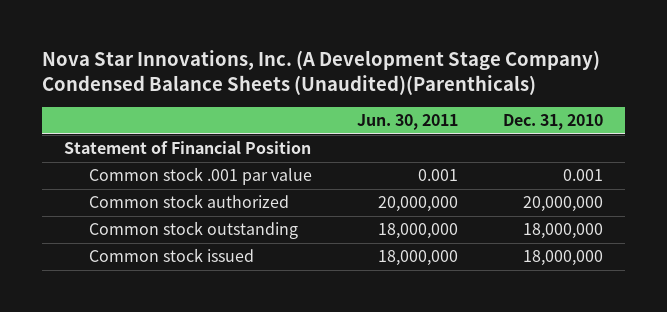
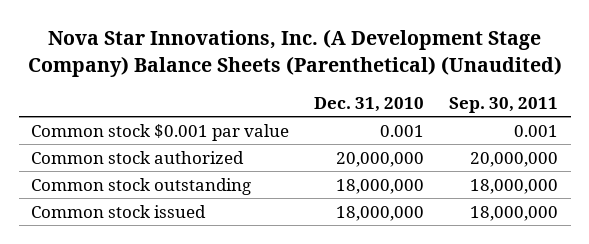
[41,50,600,96] Nova Star Innovations, Inc. (A Development Stage Company) Condensed Balance Sheets (Unaudited)(Parenthicals) -> [27,29,562,77] Nova Star Innovations, Inc. (A Development Stage Company) Balance Sheets (Parenthetical) (Unaudited)
[356,114,458,131] Jun. 30, 2011 -> none
none -> [449,96,559,113] Sep. 30, 2011
[64,141,312,155] Statement of Financial Position -> none
[88,167,312,186] Common stock .001 par value -> [31,123,290,141] Common stock $0.001 par value

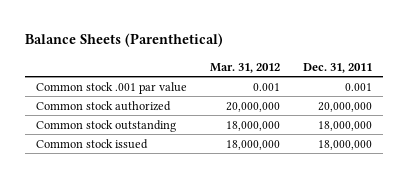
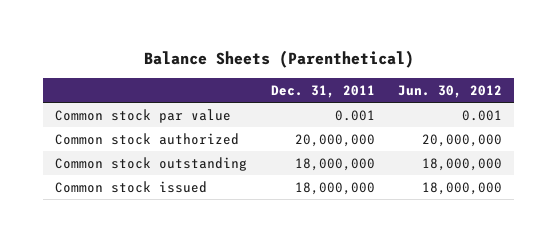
[210,62,281,73] Mar. 31, 2012 -> none
none -> [398,84,503,98] Jun. 30, 2012
[36,81,188,94] Common stock .001 par value -> [54,108,231,123] Common stock par value

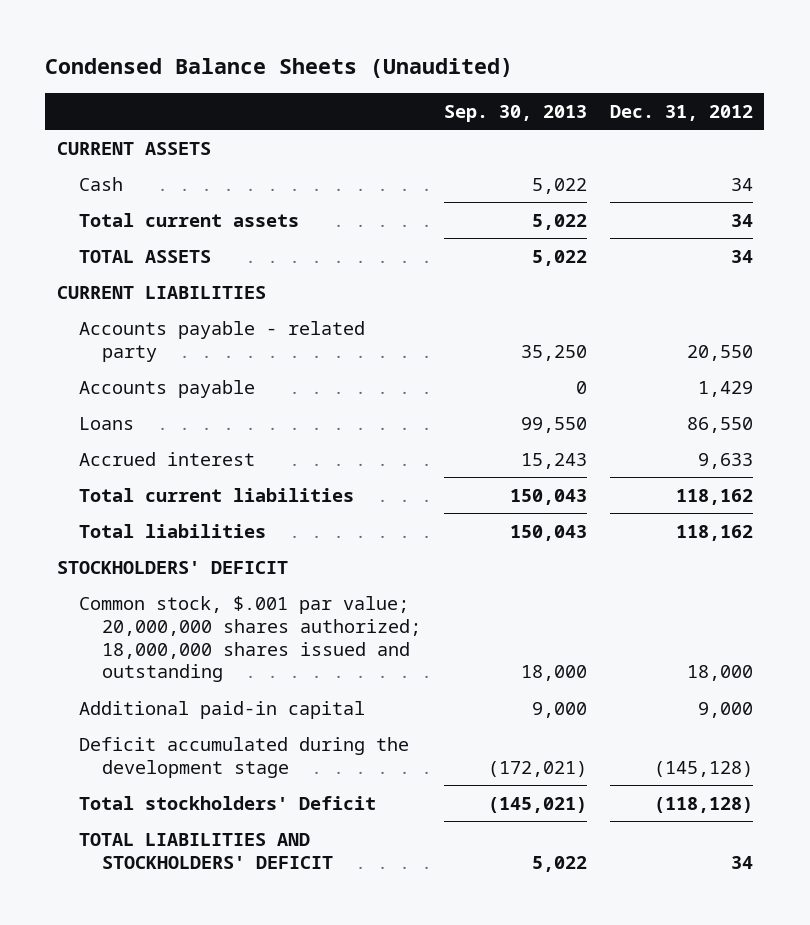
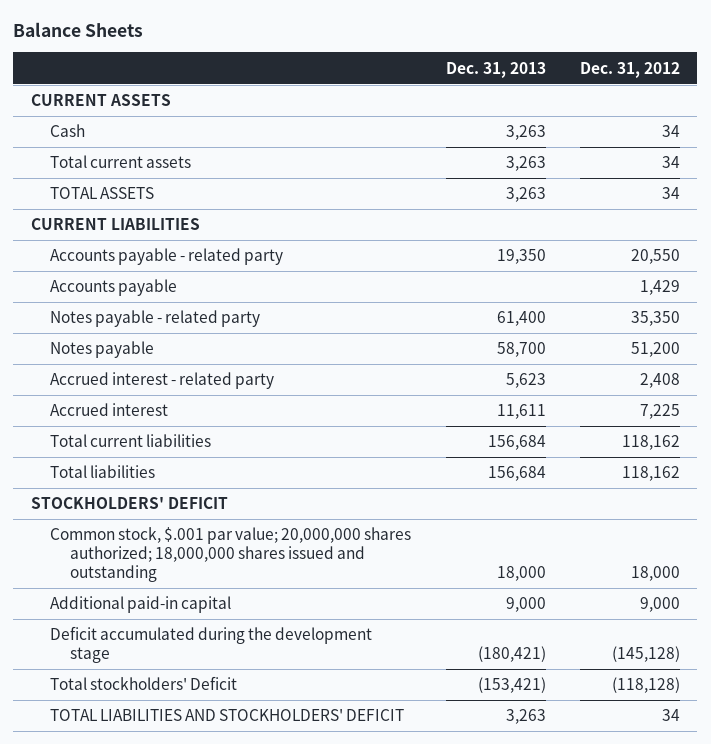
[45,58,514,79] Condensed Balance Sheets (Unaudited) -> [13,22,144,38] Balance Sheets
[443,104,587,122] Sep. 30, 2013 -> none
none -> [445,61,546,78] Dec. 31, 2013
[79,416,135,430] Loans -> none
none -> [50,310,261,328] Notes payable - related party
none -> [50,341,155,359] Notes payable
none -> [50,372,275,390] Accrued interest - related party
[697,452,753,469] 9,633 -> [639,404,680,420] 7,225

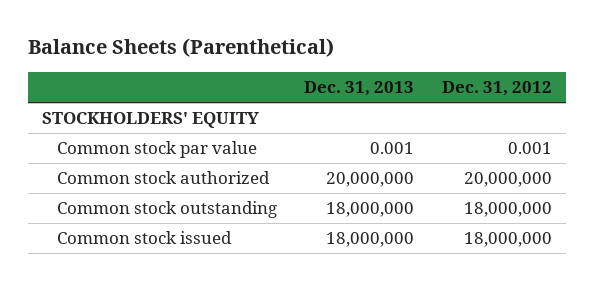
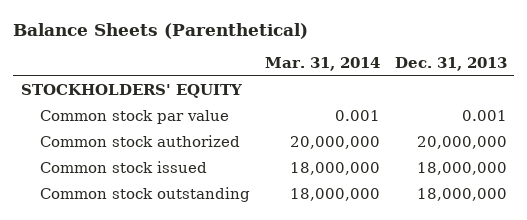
[441,81,552,97] Dec. 31, 2012 -> none
none -> [264,57,380,72] Mar. 31, 2014
[56,201,277,219] Common stock outstanding -> [39,187,250,203] Common stock outstanding

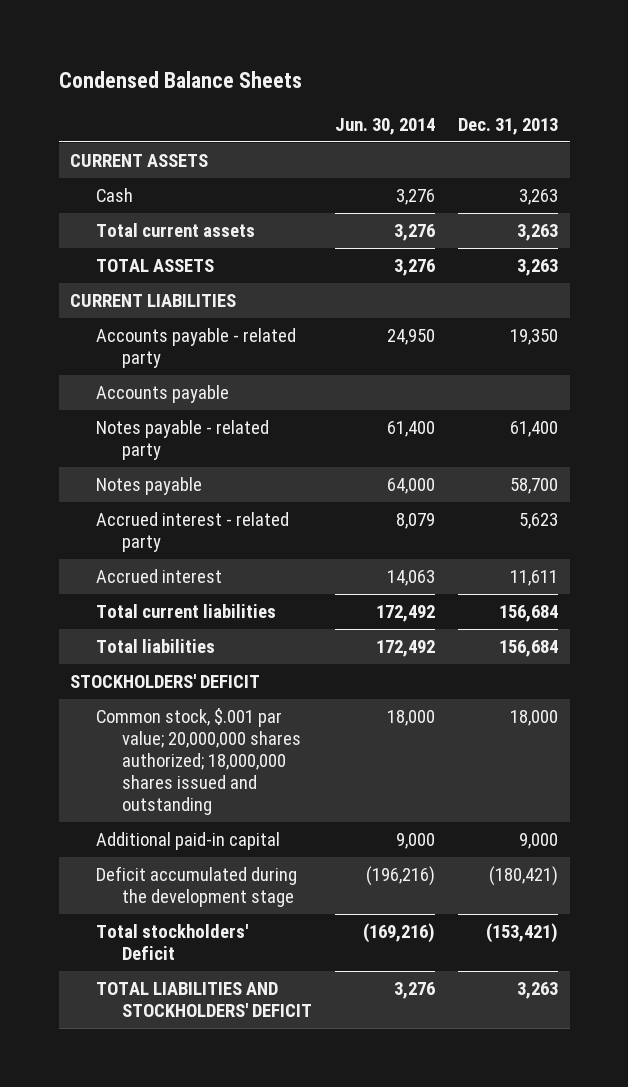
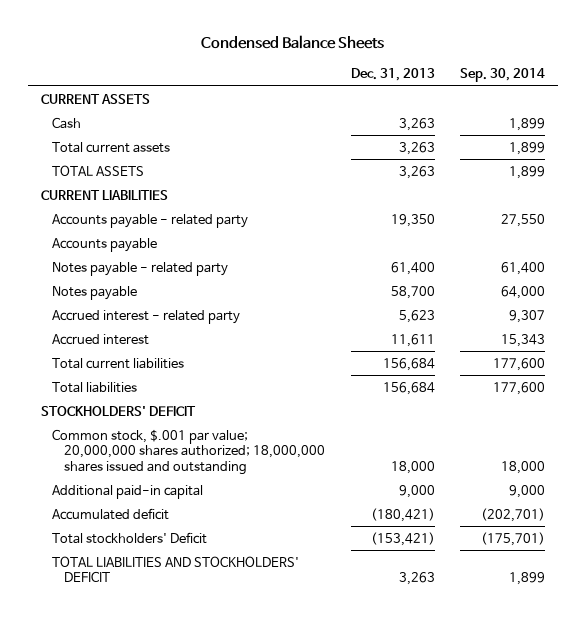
[334,117,435,135] Jun. 30, 2014 -> none
none -> [460,68,546,83] Sep. 30, 2014
[95,866,297,908] Deficit accumulated during the development stage -> [52,507,170,520] Accumulated deficit

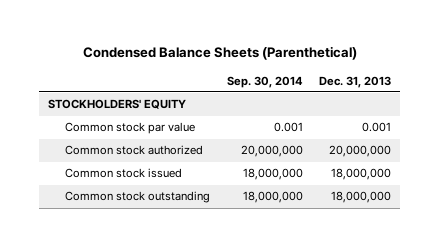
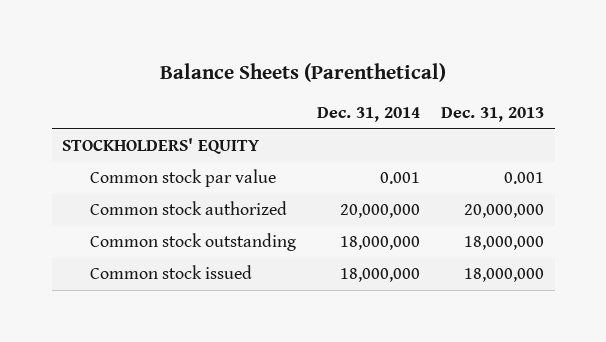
[82,46,357,61] Condensed Balance Sheets (Parenthetical) -> [160,63,447,83] Balance Sheets (Parenthetical)
[226,75,303,88] Sep. 30, 2014 -> none
none -> [316,107,420,123] Dec. 31, 2014
[64,168,182,179] Common stock issued -> [89,265,252,280] Common stock issued

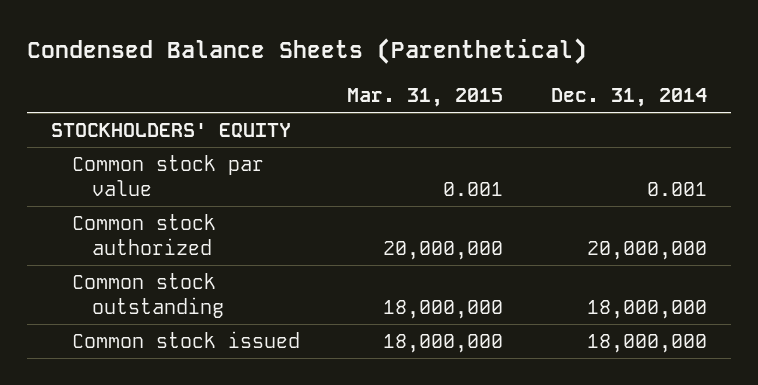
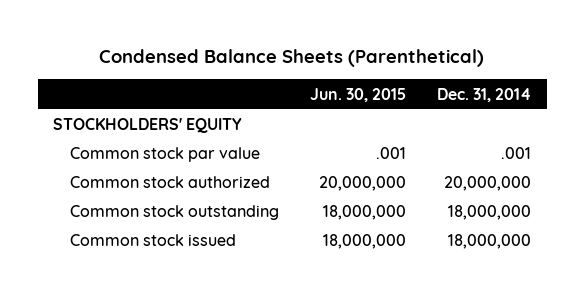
[347,88,504,108] Mar. 31, 2015 -> none
none -> [309,87,406,102] Jun. 30, 2015
[646,182,707,197] 0.001 -> [500,147,531,160] .001

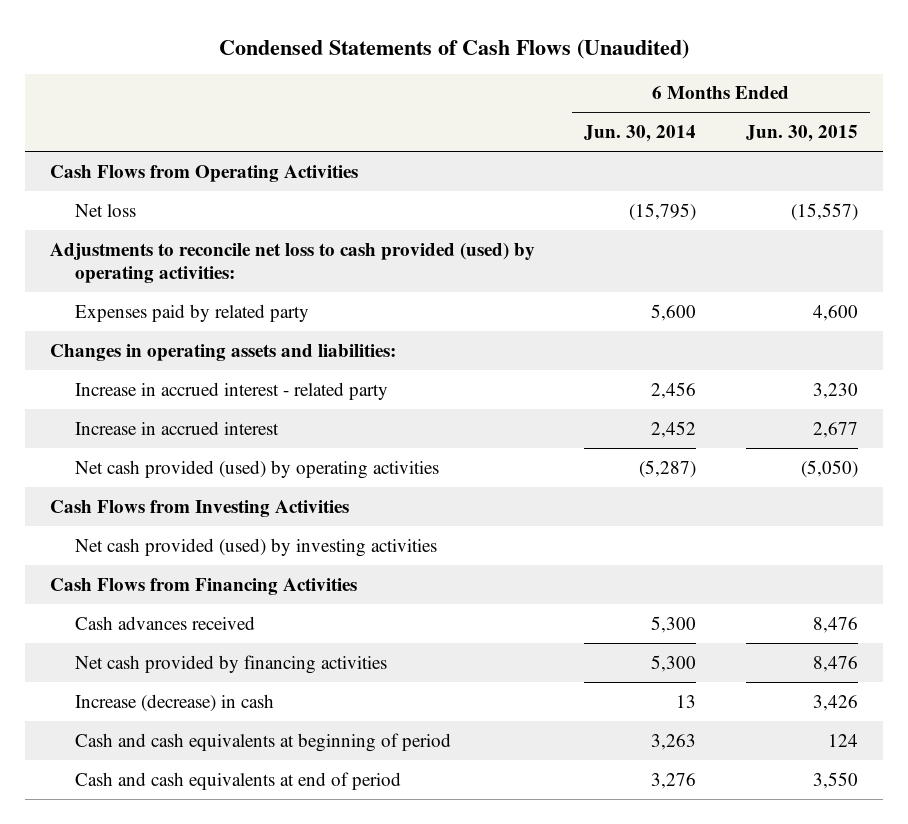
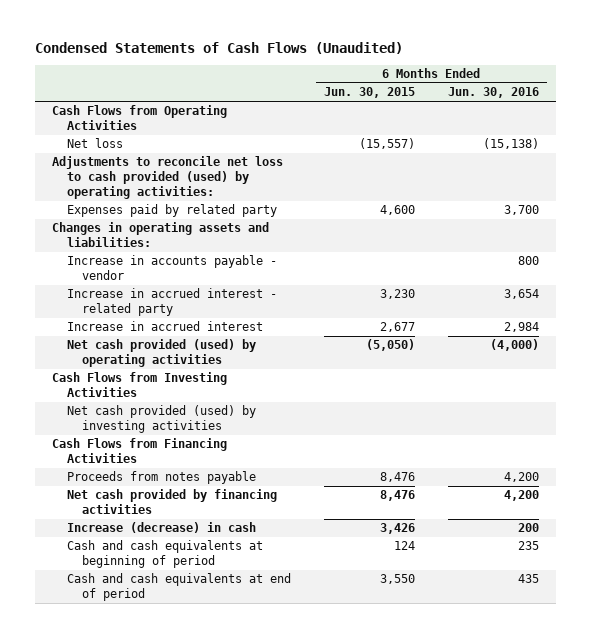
[584,125,697,143] Jun. 30, 2014 -> none
none -> [448,87,540,99] Jun. 30, 2016
none -> [66,255,277,281] Increase in accounts payable - vendor
[74,615,255,630] Cash advances received -> [66,471,256,485] Proceeds from notes payable

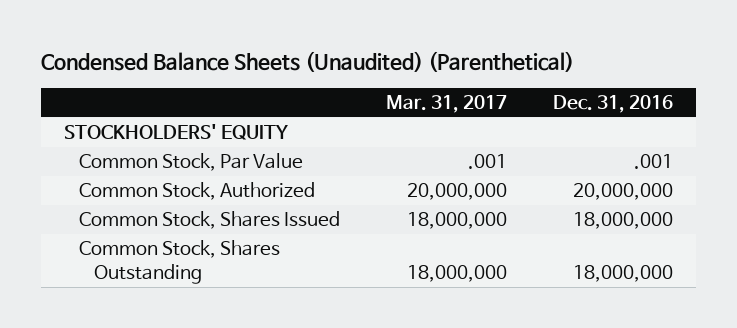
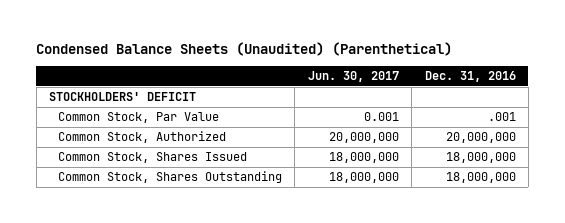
[385,94,507,113] Mar. 31, 2017 -> none
none -> [307,71,399,83] Jun. 30, 2017
[63,124,288,141] STOCKHOLDERS' EQUITY -> [49,92,197,102] STOCKHOLDERS' DEFICIT

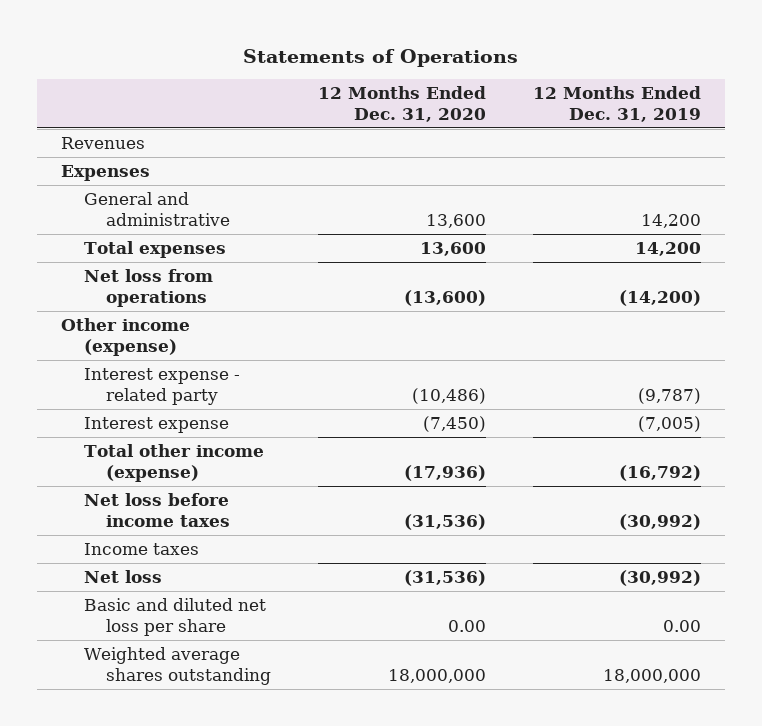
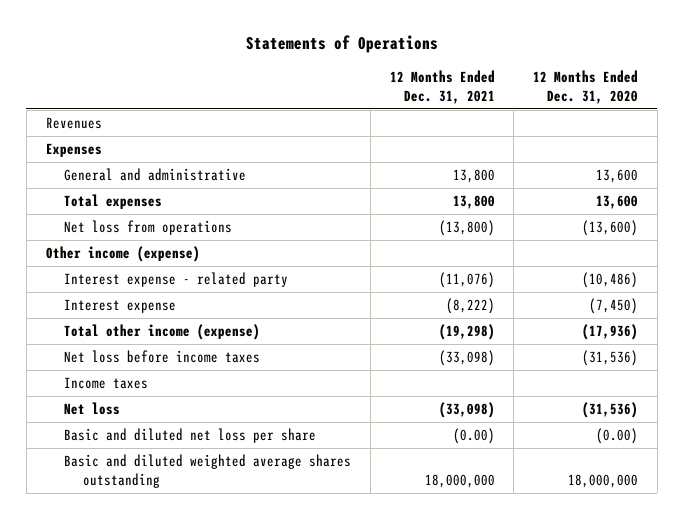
[533,85,702,122] 12 Months Ended Dec. 31, 2019 -> none
none -> [389,70,495,104] 12 Months Ended Dec. 31, 2021
[448,619,487,632] 0.00 -> [595,428,638,445] (0.00)
[83,646,272,685] Weighted average shares outstanding -> [64,454,352,488] Basic and diluted weighted average shares outstanding

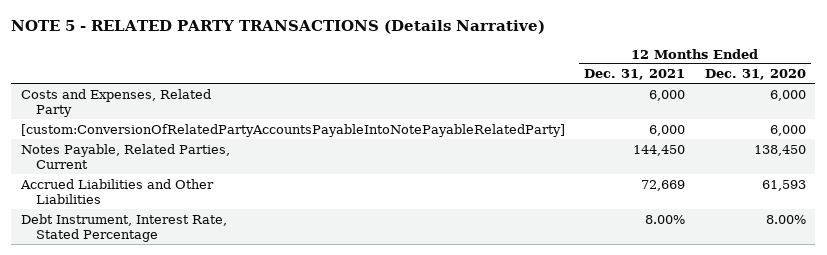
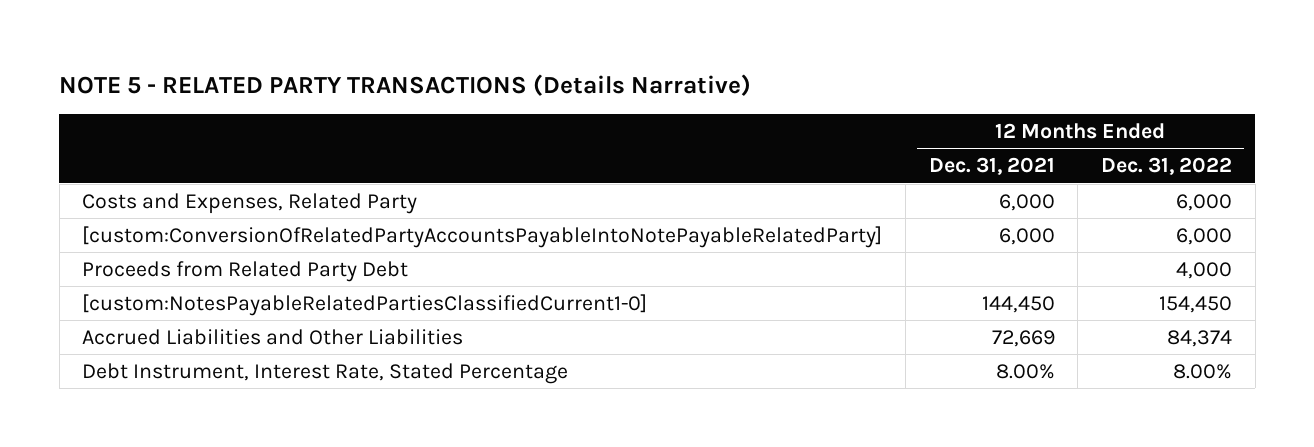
[704,69,806,81] Dec. 31, 2020 -> none
none -> [1101,157,1233,176] Dec. 31, 2022
none -> [82,260,409,282] Proceeds from Related Party Debt
[20,143,230,170] Notes Payable, Related Parties, Current -> [82,293,648,316] [custom:NotesPayableRelatedPartiesClassifiedCurrent1-0]

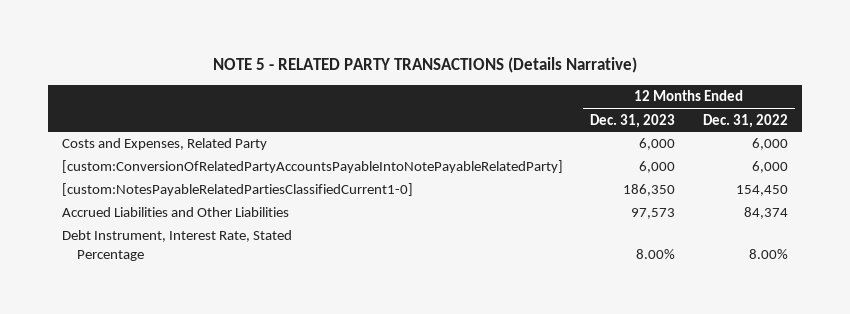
[928,157,1055,176] Dec. 31, 2021 -> none
none -> [590,113,676,128] Dec. 31, 2023
[82,260,409,282] Proceeds from Related Party Debt -> none

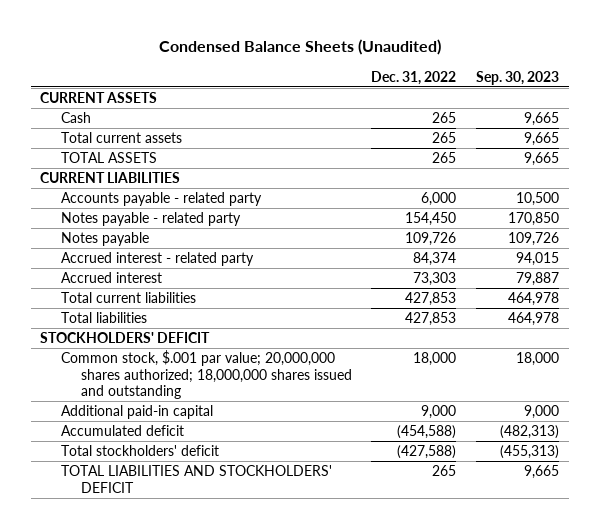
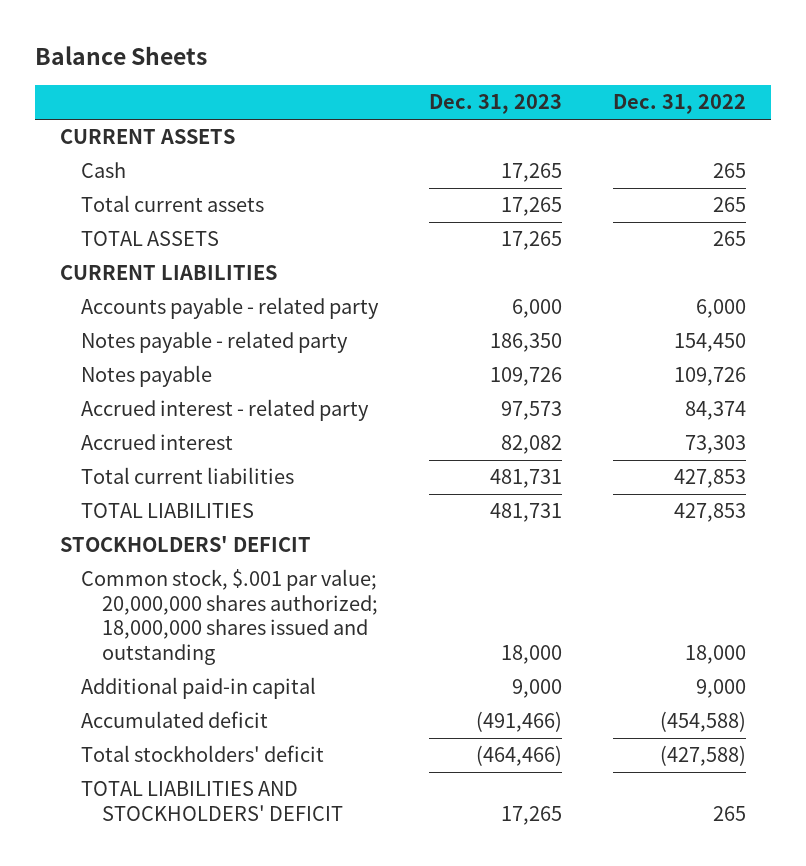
[158,39,441,56] Condensed Balance Sheets (Unaudited) -> [34,46,207,66] Balance Sheets
[475,70,559,85] Sep. 30, 2023 -> none
none -> [429,94,563,115] Dec. 31, 2023
[60,312,147,324] Total liabilities -> [81,503,255,519] TOTAL LIABILITIES

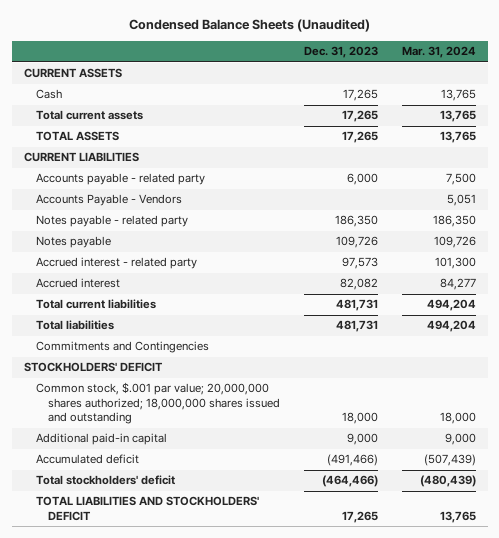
[34,46,207,66] Balance Sheets -> [128,19,370,33] Condensed Balance Sheets (Unaudited)
[612,94,746,115] Dec. 31, 2022 -> none
none -> [401,46,476,59] Mar. 31, 2024
none -> [35,194,182,207] Accounts Payable - Vendors
[81,503,255,519] TOTAL LIABILITIES -> [35,320,114,331] Total liabilities
none -> [35,341,209,354] Commitments and Contingencies

